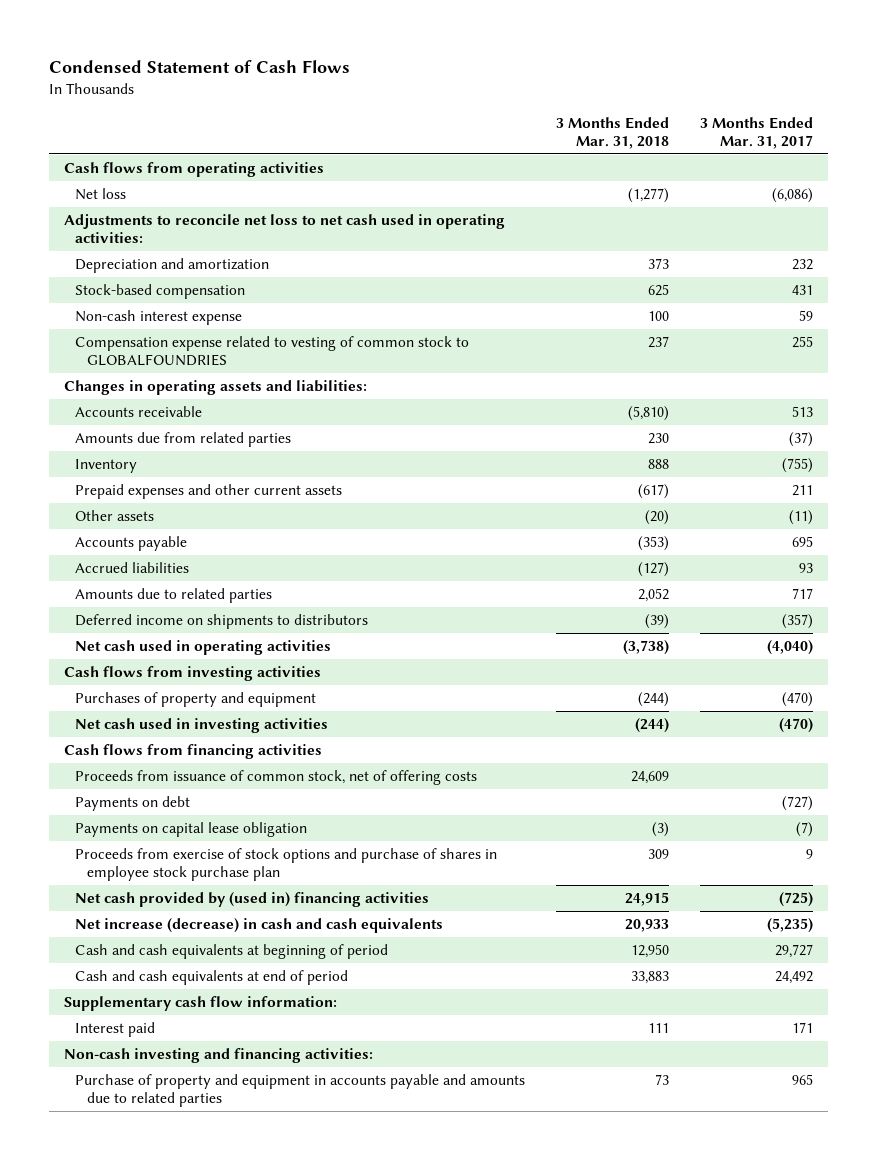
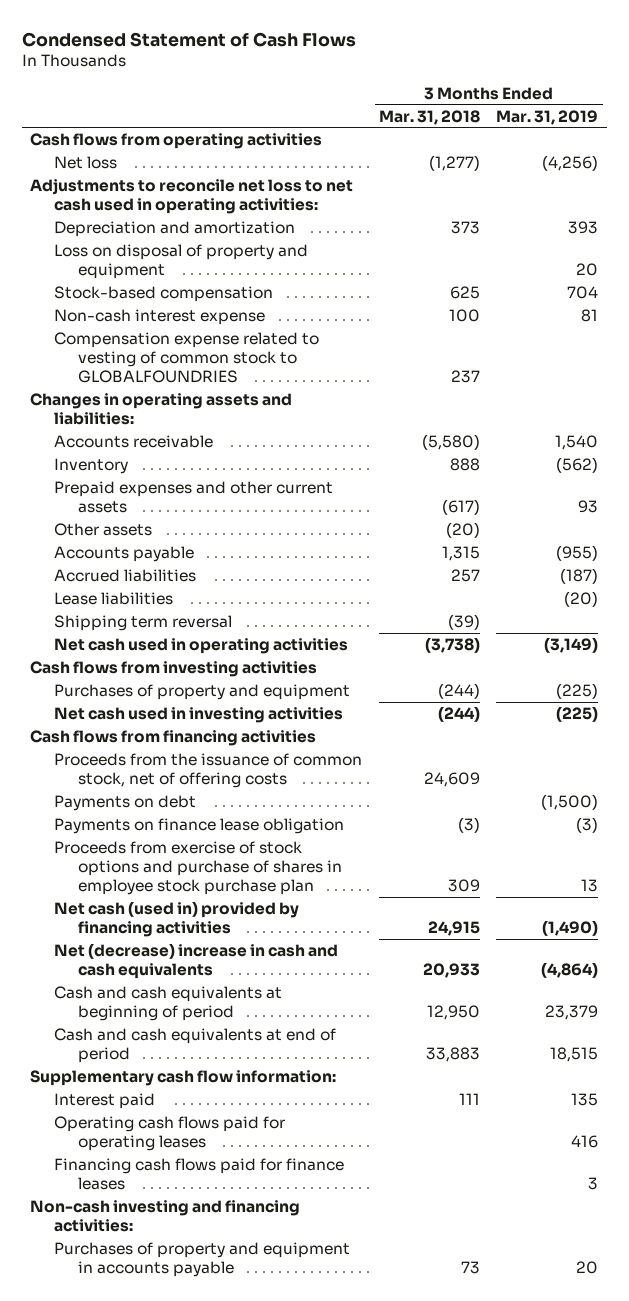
[699,116,813,150] 3 Months Ended Mar. 31, 2017 -> none
none -> [496,109,599,125] Mar. 31, 2019
none -> [53,244,308,279] Loss on disposal of property and equipment
[75,431,292,447] Amounts due from related parties -> none
[628,405,670,421] (5,810) -> [421,434,480,451] (5,580)
[75,587,273,603] Amounts due to related parties -> none
[75,613,369,629] Deferred income on shipments to distributors -> none
[638,535,670,551] (353) -> [441,546,480,562] 1,315
[638,561,670,577] (127) -> [450,569,480,583] 257
none -> [53,592,173,606] Lease liabilities
none -> [53,615,232,632] Shipping term reversal
[75,769,478,785] Proceeds from issuance of common stock, net of offering costs -> [53,753,362,788] Proceeds from the issuance of common stock, net of offering costs
[75,821,308,837] Payments on capital lease obligation -> [53,818,344,835] Payments on finance lease obligation
[75,891,430,907] Net cash provided by (used in) financing activities -> [53,901,299,937] Net cash (used in) provided by financing activities
[75,917,444,933] Net increase (decrease) in cash and cash equivalents -> [53,943,338,979] Net (decrease) increase in cash and cash equivalents
none -> [53,1116,285,1151] Operating cash flows paid for operating leases
none -> [53,1158,344,1190] Financing cash flows paid for finance leases
[75,1073,526,1108] Purchase of property and equipment in accounts payable and amounts due to related parties -> [53,1242,350,1277] Purchases of property and equipment in accounts payable

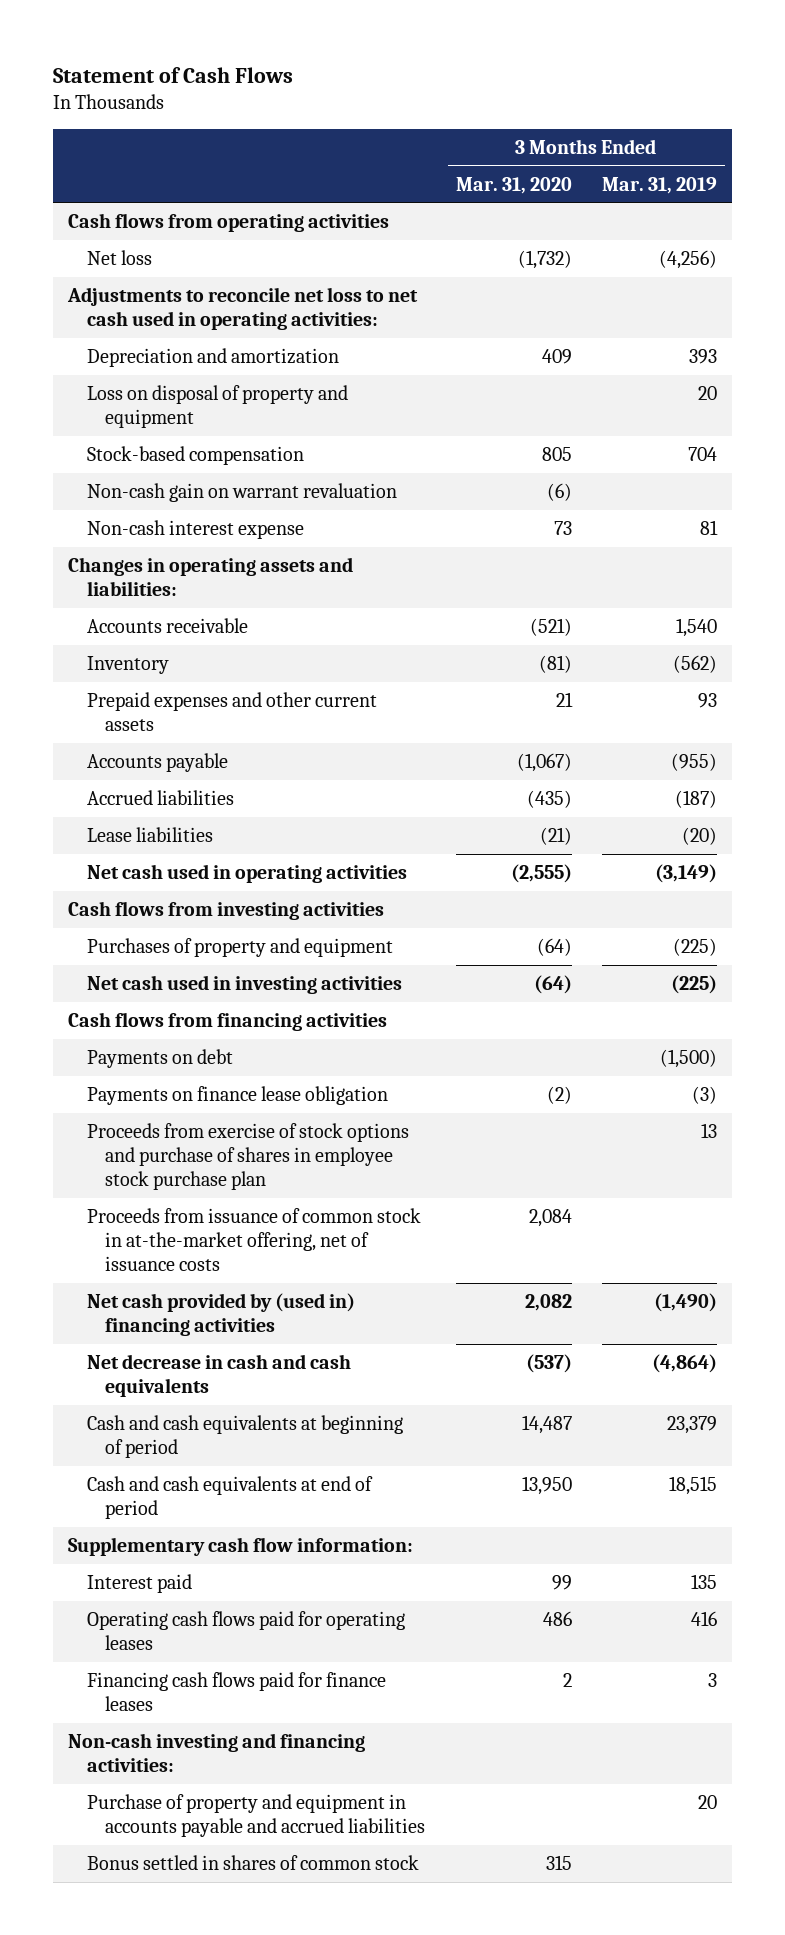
[21,31,356,47] Condensed Statement of Cash Flows -> [53,67,294,84] Statement of Cash Flows
[378,109,480,125] Mar. 31, 2018 -> none
none -> [455,176,572,194] Mar. 31, 2020
none -> [86,483,397,503] Non-cash gain on warrant revaluation
[53,332,319,383] Compensation expense related to vesting of common stock to GLOBALFOUNDRIES -> none
[53,523,152,537] Other assets -> none
[53,615,232,632] Shipping term reversal -> none
[53,753,362,788] Proceeds from the issuance of common stock, net of offering costs -> none
none -> [86,1208,421,1271] Proceeds from issuance of common stock in at-the-market offering, net of issuance costs
[53,901,299,937] Net cash (used in) provided by financing activities -> [86,1293,355,1336] Net cash provided by (used in) financing activities
[53,943,338,979] Net (decrease) increase in cash and cash equivalents -> [86,1354,351,1397] Net decrease in cash and cash equivalents
[53,1242,350,1277] Purchases of property and equipment in accounts payable -> [86,1794,426,1837] Purchase of property and equipment in accounts payable and accrued liabilities
none -> [86,1855,419,1871] Bonus settled in shares of common stock

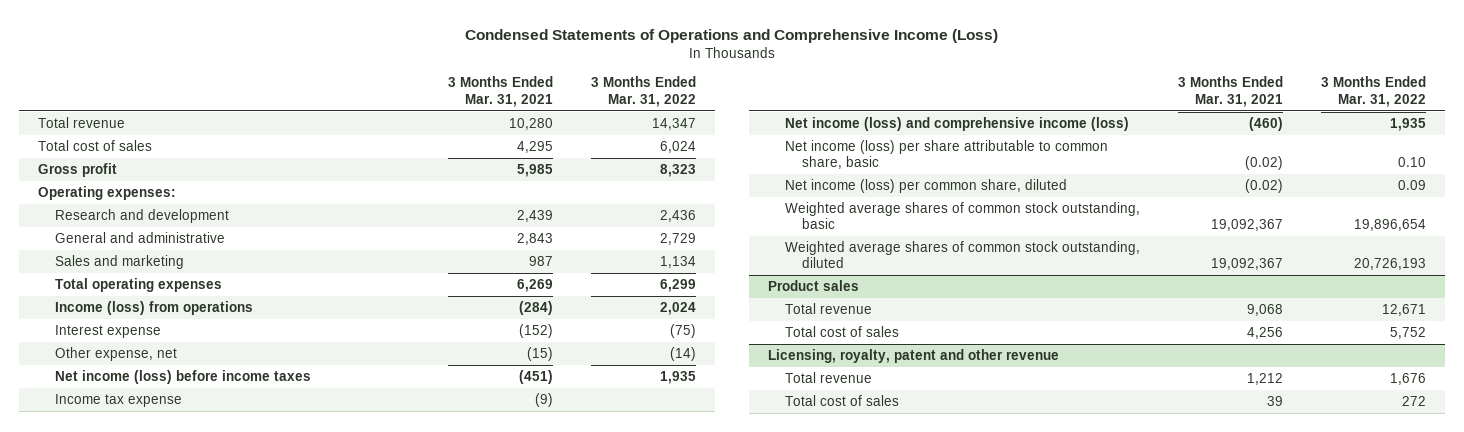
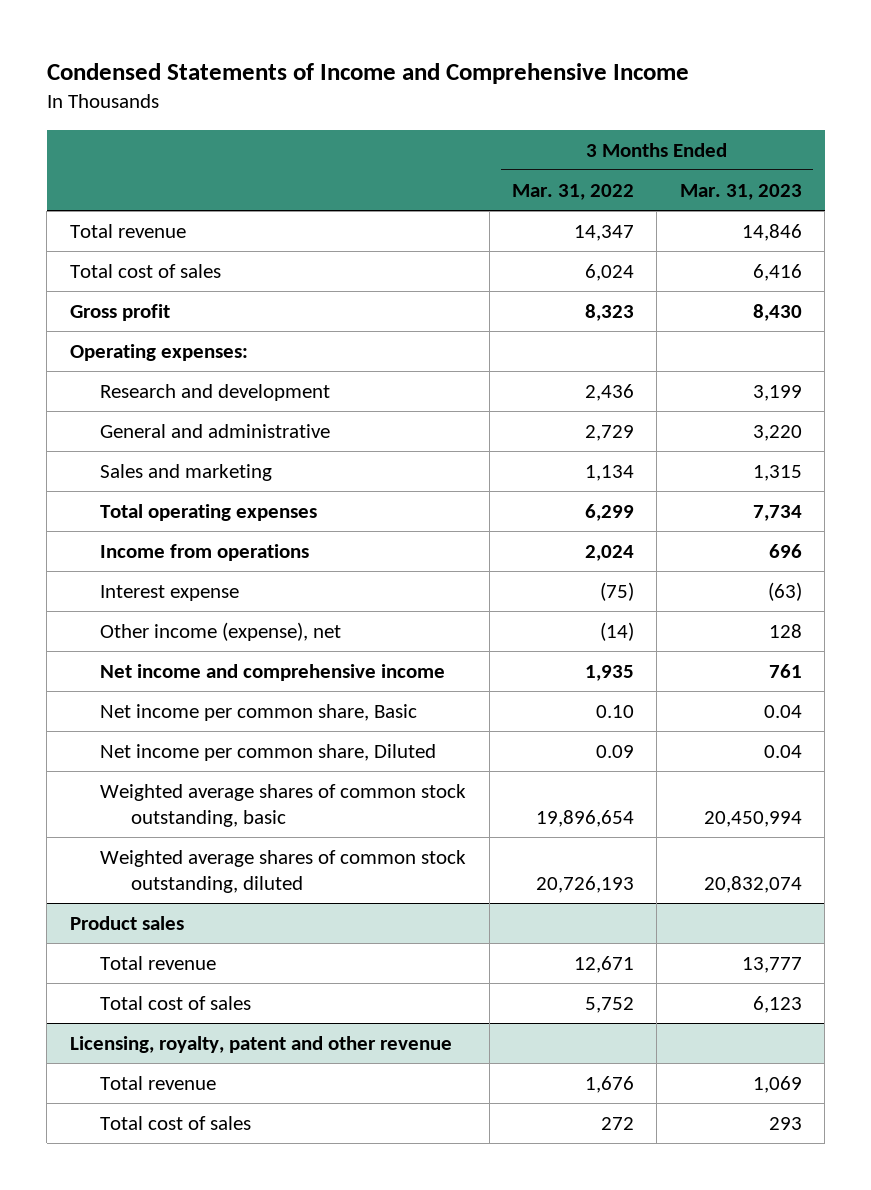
[464,29,998,44] Condensed Statements of Operations and Comprehensive Income (Loss) -> [46,62,689,84] Condensed Statements of Income and Comprehensive Income
[448,76,554,107] 3 Months Ended Mar. 31, 2021 -> none
none -> [679,184,802,201] Mar. 31, 2023
[55,300,254,315] Income (loss) from operations -> [100,544,310,562] Income from operations
[55,369,312,384] Net income (loss) before income taxes -> none
[55,393,183,407] Income tax expense -> none
[55,346,178,361] Other expense, net -> [100,622,342,642] Other income (expense), net
[784,116,1129,131] Net income (loss) and comprehensive income (loss) -> [100,664,446,682] Net income and comprehensive income
[784,139,1108,170] Net income (loss) per share attributable to common share, basic -> [100,704,418,722] Net income per common share, Basic
[784,178,1067,193] Net income (loss) per common share, diluted -> [100,744,437,762] Net income per common share, Diluted

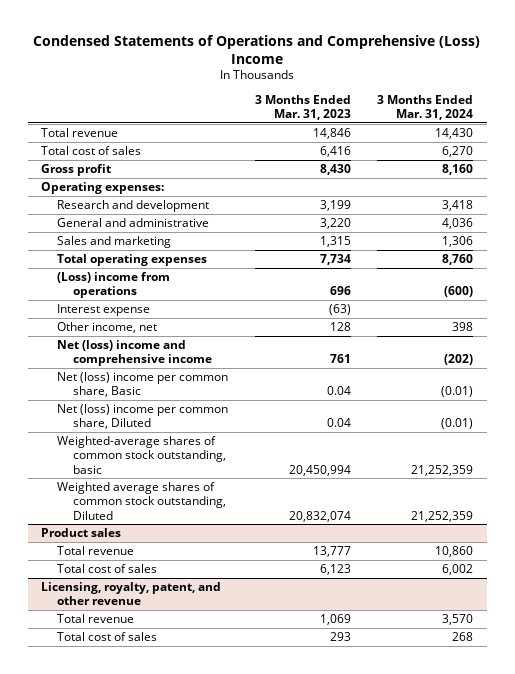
[46,62,689,84] Condensed Statements of Income and Comprehensive Income -> [33,34,481,64] Condensed Statements of Operations and Comprehensive (Loss) Income
[512,184,635,201] Mar. 31, 2022 -> none
none -> [377,94,474,121] 3 Months Ended Mar. 31, 2024
[100,544,310,562] Income from operations -> [57,271,171,299] (Loss) income from operations
[100,622,342,642] Other income (expense), net -> [57,321,158,333] Other income, net
[100,664,446,682] Net income and comprehensive income -> [57,339,213,367] Net (loss) income and comprehensive income
[100,704,418,722] Net income per common share, Basic -> [57,371,229,398] Net (loss) income per common share, Basic
[100,744,437,762] Net income per common share, Diluted -> [57,403,229,430] Net (loss) income per common share, Diluted
[100,784,467,827] Weighted average shares of common stock outstanding, basic -> [57,435,227,474] Weighted-average shares of common stock outstanding, basic
[100,850,467,893] Weighted average shares of common stock outstanding, diluted -> [57,481,227,520] Weighted average shares of common stock outstanding, Diluted
[69,1036,452,1054] Licensing, royalty, patent and other revenue -> [41,581,222,606] Licensing, royalty, patent, and other revenue

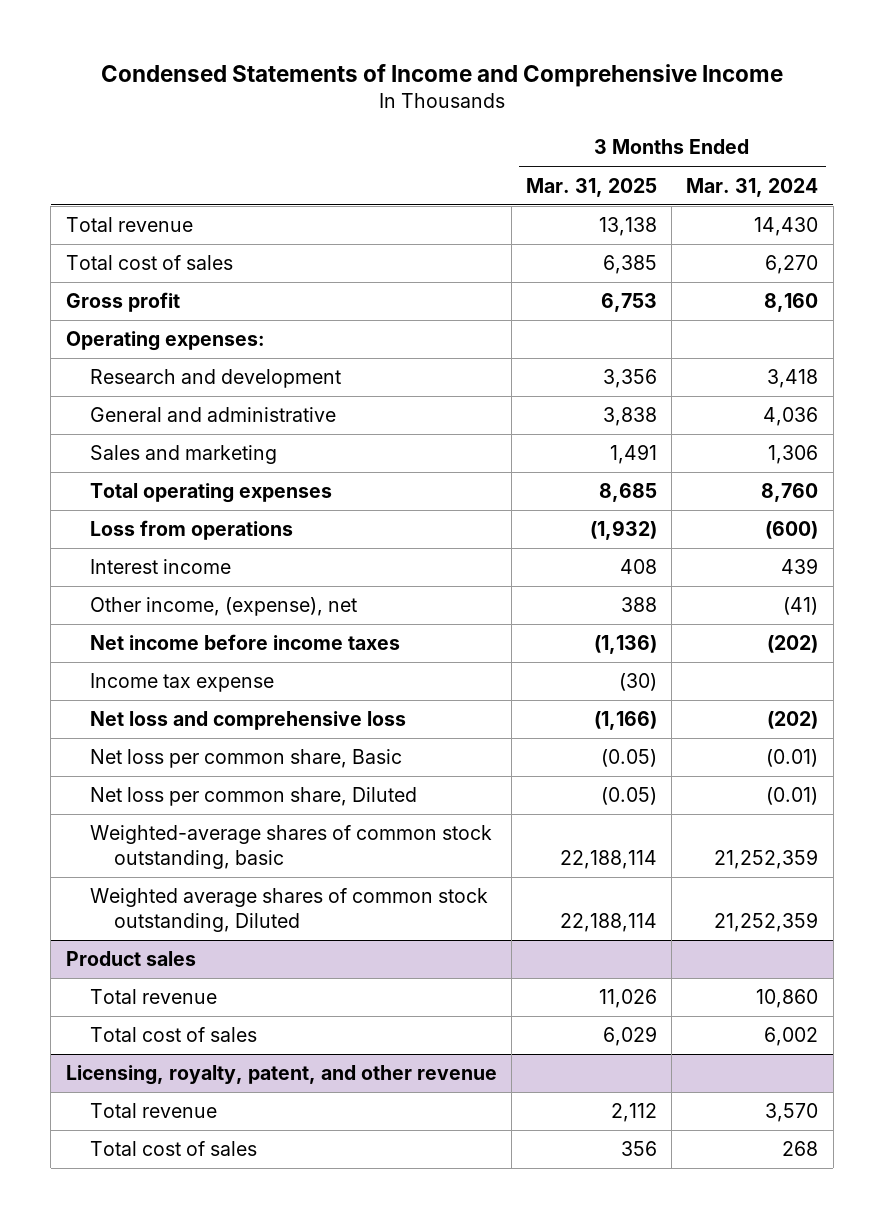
[33,34,481,64] Condensed Statements of Operations and Comprehensive (Loss) Income -> [101,63,784,87] Condensed Statements of Income and Comprehensive Income
[254,94,351,121] 3 Months Ended Mar. 31, 2023 -> none
none -> [526,177,658,197] Mar. 31, 2025
[57,303,151,316] Interest expense -> none
[57,271,171,299] (Loss) income from operations -> [89,520,293,541] Loss from operations
none -> [89,559,231,575] Interest income
[57,321,158,333] Other income, net -> [89,597,357,617] Other income, (expense), net
[452,321,474,331] 398 -> [783,597,819,616] (41)
none -> [89,634,400,651] Net income before income taxes
none -> [89,673,274,693] Income tax expense
[57,339,213,367] Net (loss) income and comprehensive income -> [89,711,406,731] Net loss and comprehensive loss
[57,371,229,398] Net (loss) income per common share, Basic -> [89,749,402,769] Net loss per common share, Basic
[57,403,229,430] Net (loss) income per common share, Diluted -> [89,787,417,807] Net loss per common share, Diluted

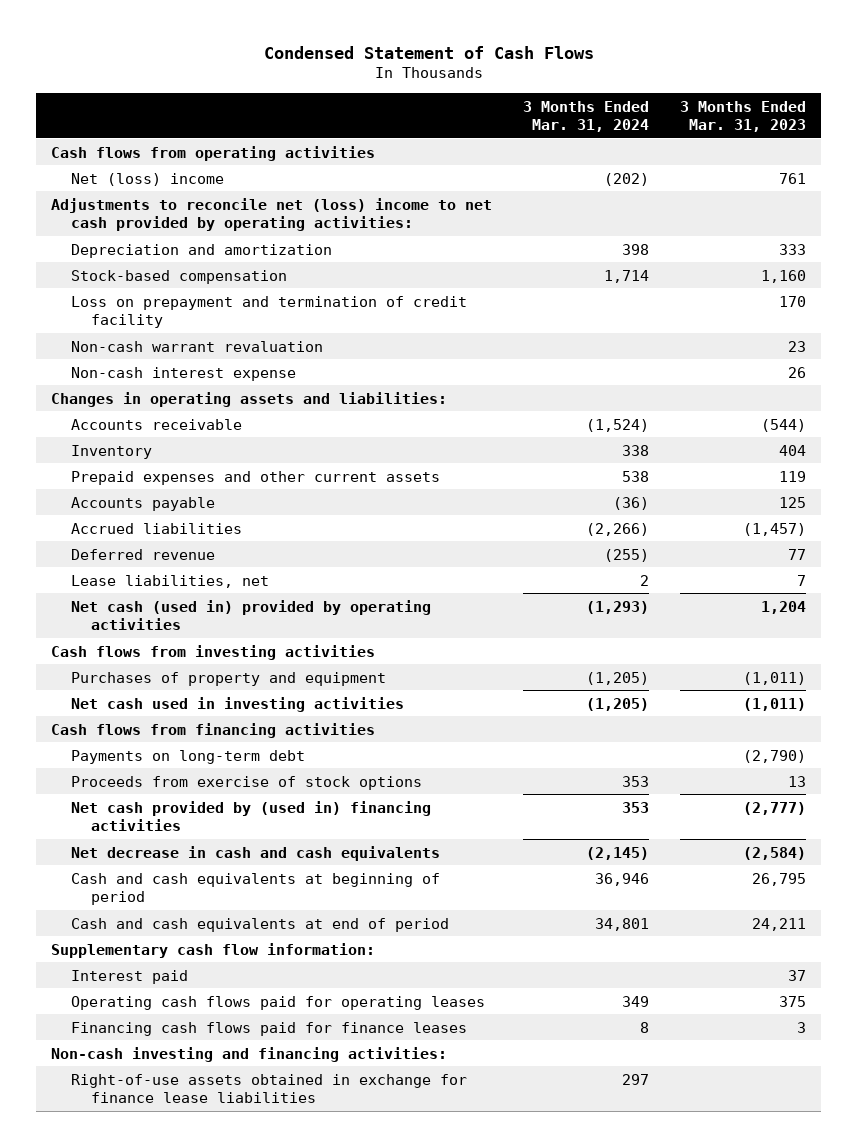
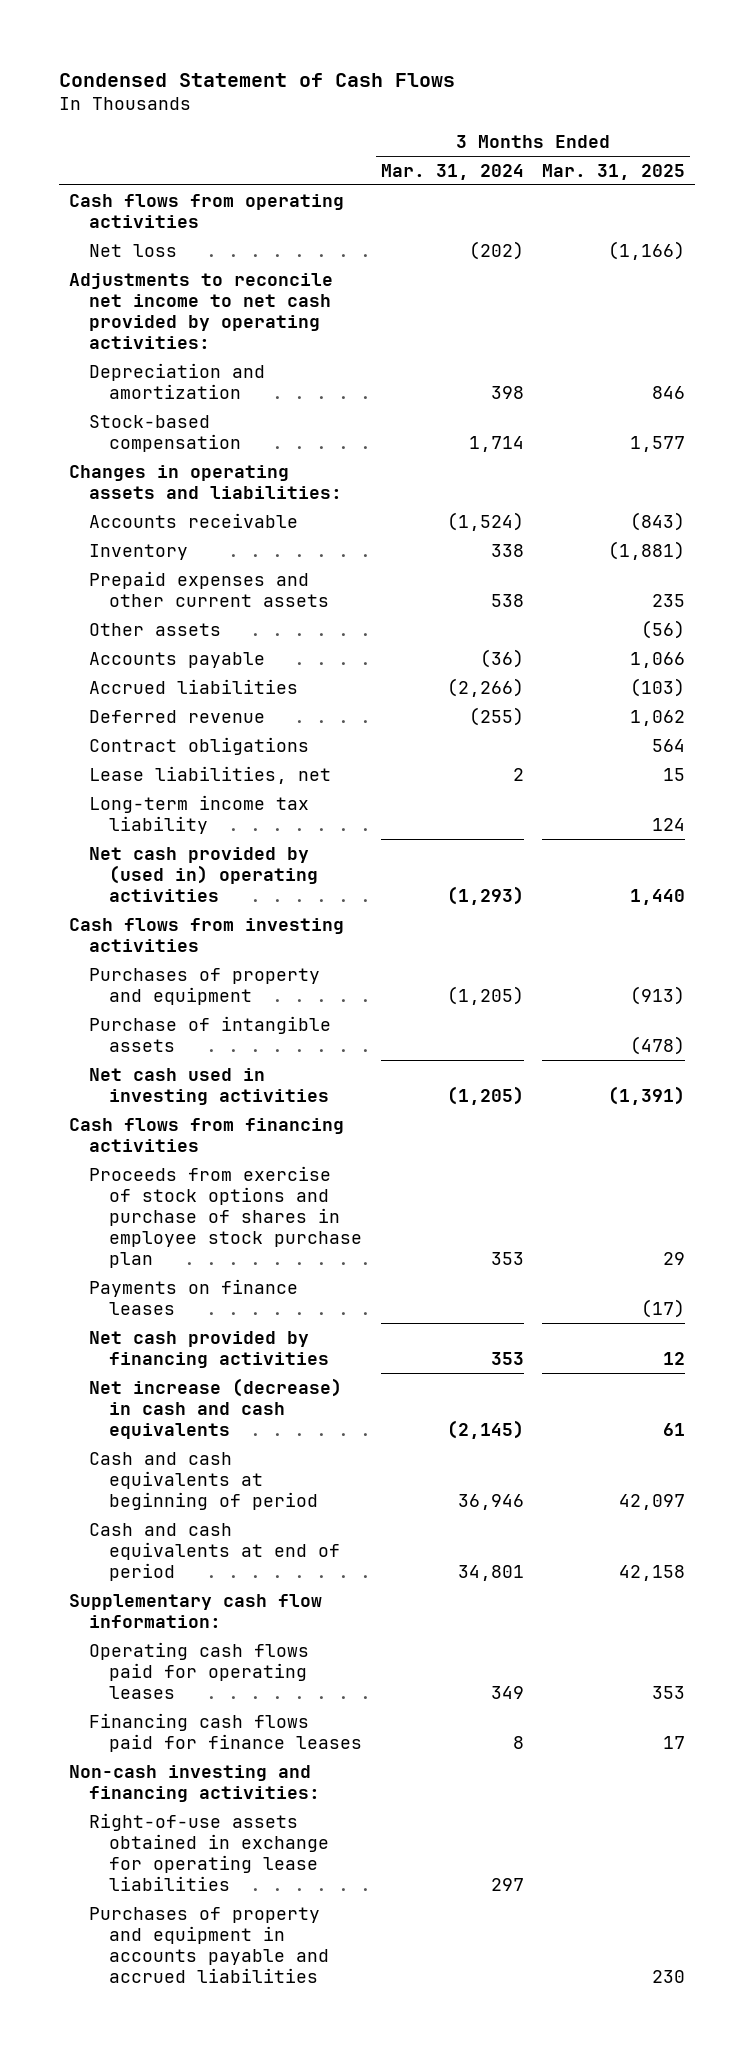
[679,100,806,133] 3 Months Ended Mar. 31, 2023 -> none
none -> [542,164,686,181] Mar. 31, 2025
[71,172,225,186] Net (loss) income -> [88,243,177,257] Net loss
[51,197,493,232] Adjustments to reconcile net (loss) income to net cash provided by operating activities: -> [68,272,333,349] Adjustments to reconcile net income to net cash provided by operating activities:
[71,295,468,329] Loss on prepayment and termination of credit facility -> none
[71,340,324,352] Non-cash warrant revaluation -> none
[71,366,297,381] Non-cash interest expense -> none
none -> [88,622,221,636] Other assets
none -> [88,736,309,755] Contract obligations
none -> [88,794,309,834] Long-term income tax liability
[71,599,432,631] Net cash (used in) provided by operating activities -> [88,846,318,902] Net cash provided by (used in) operating activities
none -> [88,1015,331,1052] Purchase of intangible assets
[71,749,306,764] Payments on long-term debt -> none
[71,775,423,790] Proceeds from exercise of stock options -> [88,1165,362,1268] Proceeds from exercise of stock options and purchase of shares in employee stock purchase plan
none -> [88,1278,298,1315] Payments on finance leases
[71,800,432,832] Net cash provided by (used in) financing activities -> [88,1330,329,1368] Net cash provided by financing activities
[71,845,441,861] Net decrease in cash and cash equivalents -> [88,1377,342,1439] Net increase (decrease) in cash and cash equivalents
[71,969,189,984] Interest paid -> none
[71,1073,468,1104] Right-of-use assets obtained in exchange for finance lease liabilities -> [88,1812,329,1891] Right-of-use assets obtained in exchange for operating lease liabilities
none -> [88,1906,329,1983] Purchases of property and equipment in accounts payable and accrued liabilities

